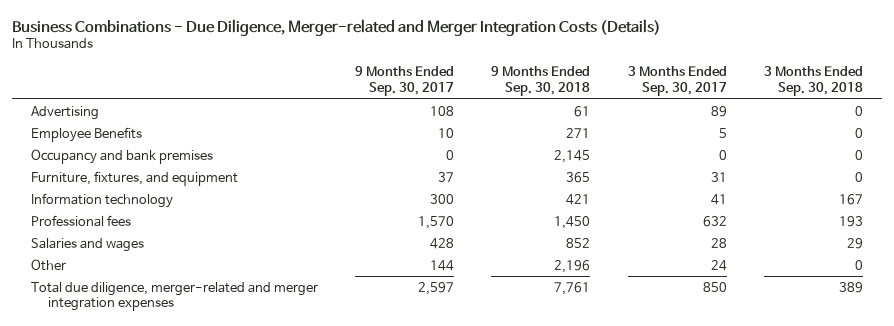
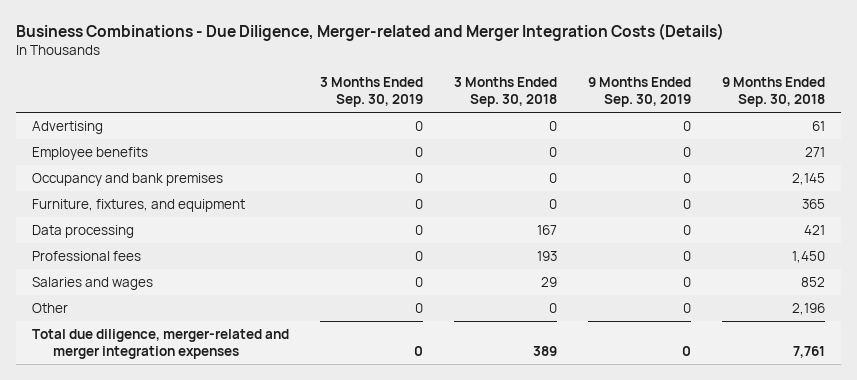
[355,66,455,97] 9 Months Ended Sep. 30, 2017 -> none
[627,66,727,97] 3 Months Ended Sep. 30, 2017 -> none
none -> [319,76,423,107] 3 Months Ended Sep. 30, 2019
none -> [588,76,692,107] 9 Months Ended Sep. 30, 2019
[31,126,143,142] Employee Benefits -> [31,146,148,160] Employee benefits
[31,192,174,208] Information technology -> [31,224,134,238] Data processing

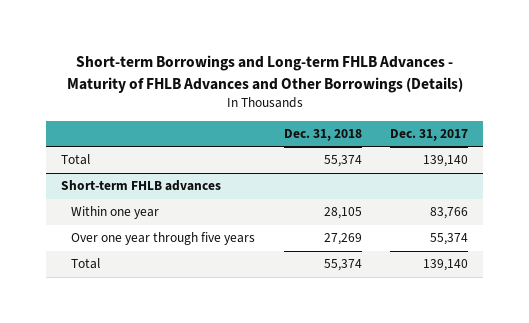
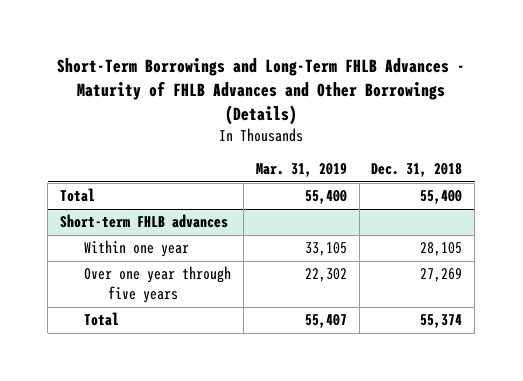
[66,55,463,93] Short-term Borrowings and Long-term FHLB Advances - Maturity of FHLB Advances and Other Borrowings (Details) -> [57,57,466,125] Short-Term Borrowings and Long-Term FHLB Advances - Maturity of FHLB Advances and Other Borrowings (Details)
[390,128,469,141] Dec. 31, 2017 -> none
none -> [255,163,347,178] Mar. 31, 2019
[323,155,362,168] 55,374 -> [420,190,463,205] 55,400

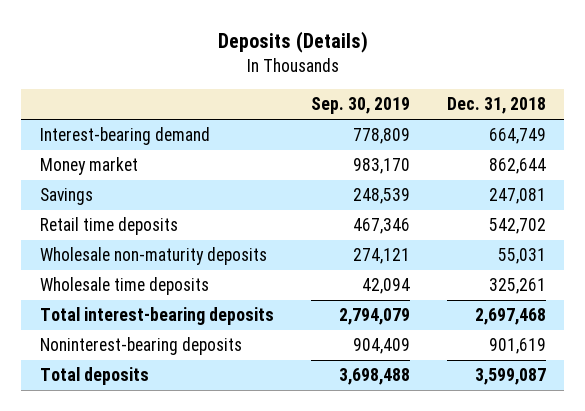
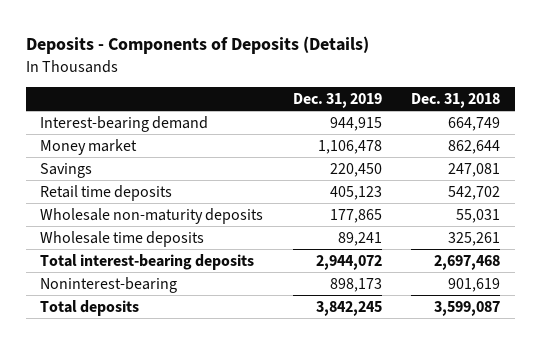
[217,31,368,54] Deposits (Details) -> [25,36,369,55] Deposits - Components of Deposits (Details)
[310,97,410,115] Sep. 30, 2019 -> none
none -> [292,93,382,109] Dec. 31, 2019
[39,337,242,356] Noninterest-bearing deposits -> [40,276,178,293] Noninterest-bearing

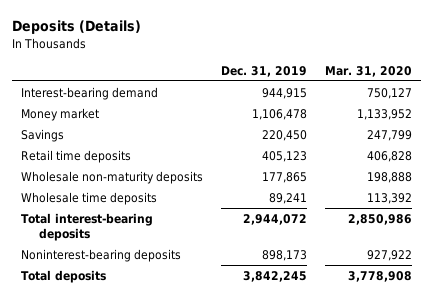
[25,36,369,55] Deposits - Components of Deposits (Details) -> [12,20,142,35] Deposits (Details)
[411,93,501,109] Dec. 31, 2018 -> none
none -> [324,65,412,77] Mar. 31, 2020
[40,276,178,293] Noninterest-bearing -> [20,248,181,262] Noninterest-bearing deposits

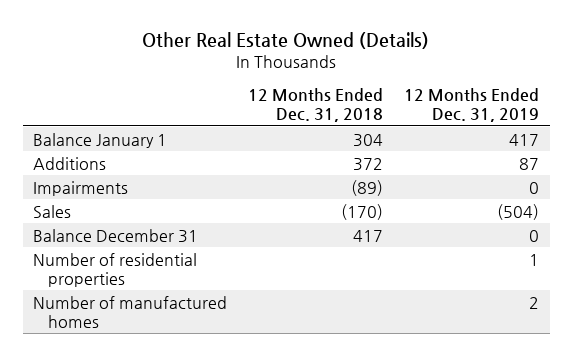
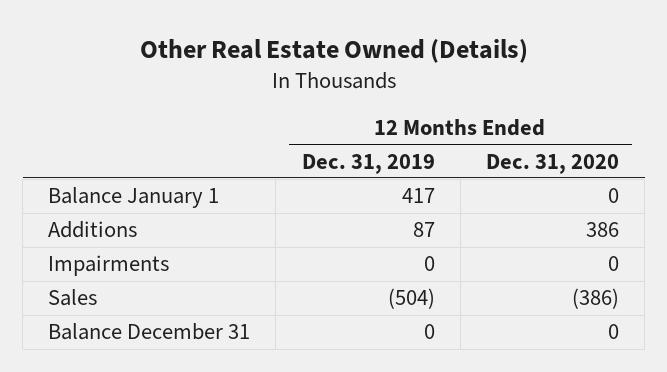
[248,88,384,123] 12 Months Ended Dec. 31, 2018 -> none
none -> [486,153,620,174] Dec. 31, 2020
[33,252,198,287] Number of residential properties -> none
[33,295,228,328] Number of manufactured homes -> none

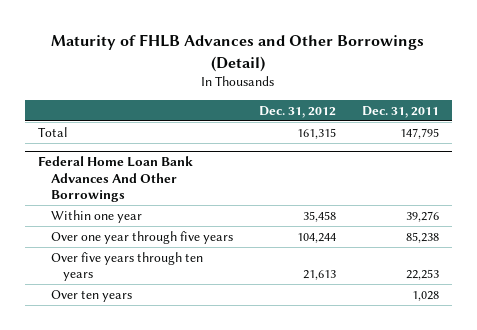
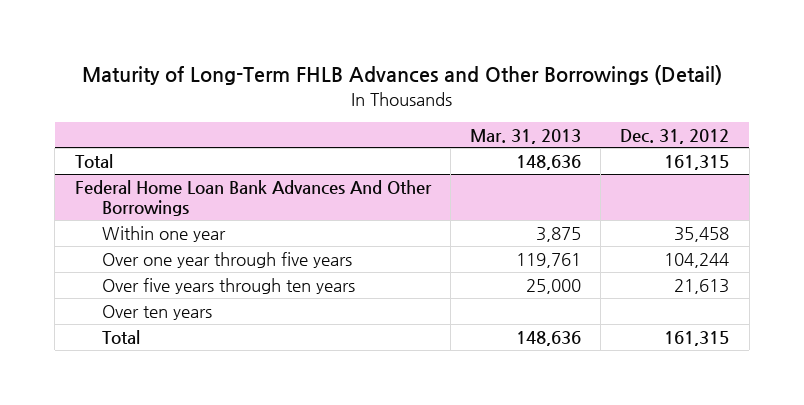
[51,34,425,72] Maturity of FHLB Advances and Other Borrowings (Detail) -> [81,65,722,86] Maturity of Long-Term FHLB Advances and Other Borrowings (Detail)
[361,105,439,118] Dec. 31, 2011 -> none
none -> [469,128,581,144] Mar. 31, 2013
none -> [101,329,140,344] Total

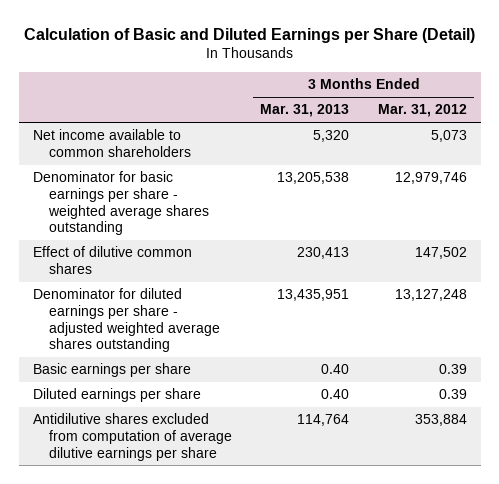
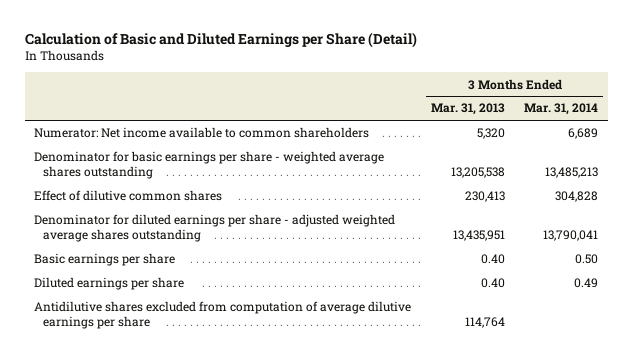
[377,104,467,118] Mar. 31, 2012 -> none
none -> [524,103,599,116] Mar. 31, 2014
[32,129,192,157] Net income available to common shareholders -> [34,127,370,139] Numerator: Net income available to common shareholders

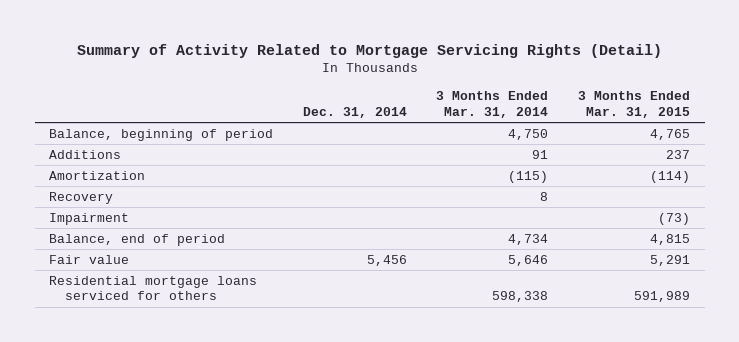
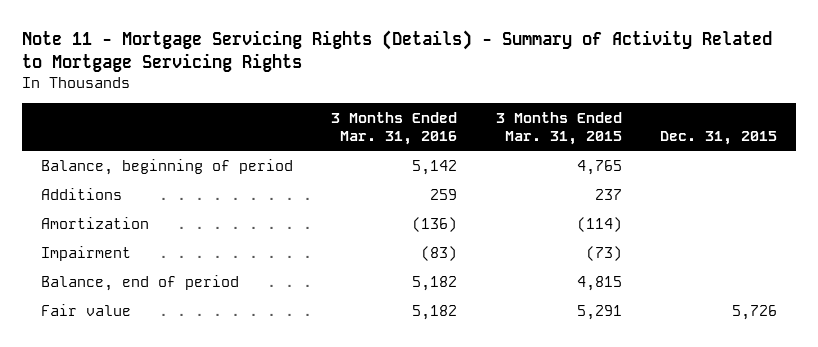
[76,43,662,58] Summary of Activity Related to Mortgage Servicing Rights (Detail) -> [21,30,772,73] Note 11 - Mortgage Servicing Rights (Details) - Summary of Activity Related to Mortgage Servicing Rights
[302,106,407,118] Dec. 31, 2014 -> none
[436,91,549,118] 3 Months Ended Mar. 31, 2014 -> none
none -> [331,112,458,146] 3 Months Ended Mar. 31, 2016
none -> [659,131,777,146] Dec. 31, 2015
[49,191,114,204] Recovery -> none
[49,275,258,301] Residential mortgage loans serviced for others -> none

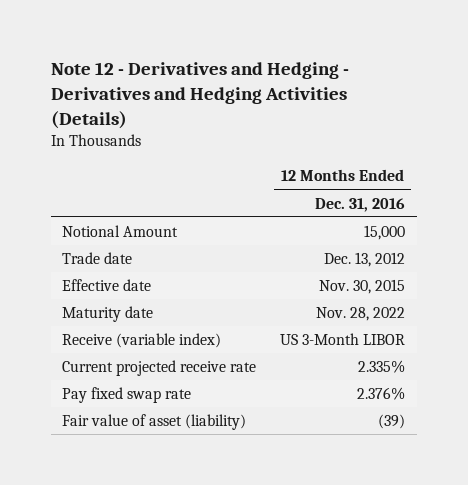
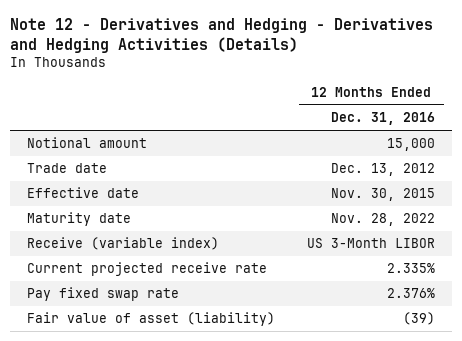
[62,225,179,238] Notional Amount -> [26,137,147,149] Notional amount

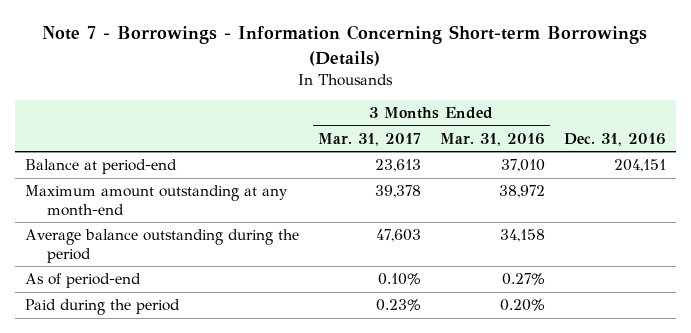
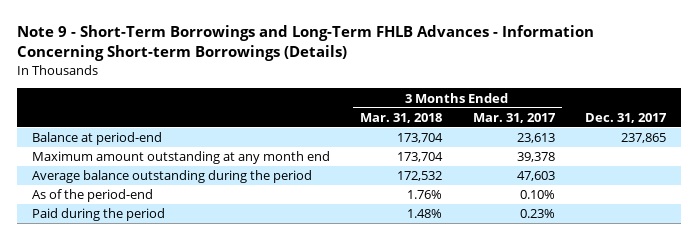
[42,25,648,66] Note 7 - Borrowings - Information Concerning Short-term Borrowings (Details) -> [16,25,594,62] Note 9 - Short-Term Borrowings and Long-Term FHLB Advances - Information Concerning Short-term Borrowings (Details)
[439,133,545,147] Mar. 31, 2016 -> none
[564,133,667,147] Dec. 31, 2016 -> none
none -> [360,112,443,123] Mar. 31, 2018
none -> [584,112,667,123] Dec. 31, 2017
[24,185,288,217] Maximum amount outstanding at any month-end -> [31,151,330,165] Maximum amount outstanding at any month end
[24,273,141,289] As of period-end -> [31,189,153,203] As of the period-end

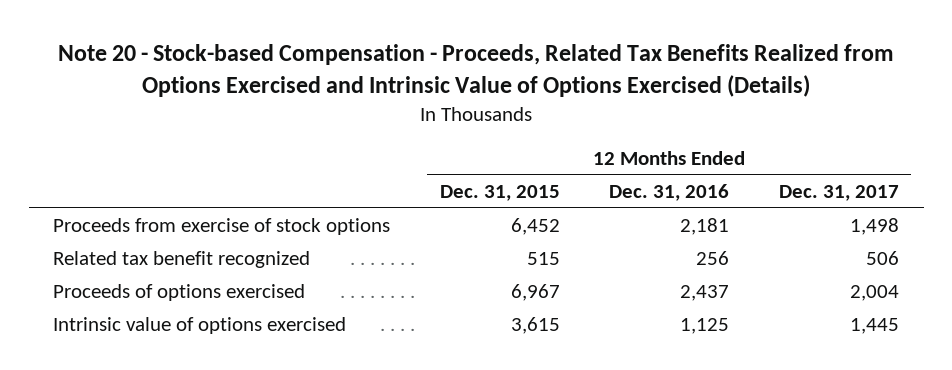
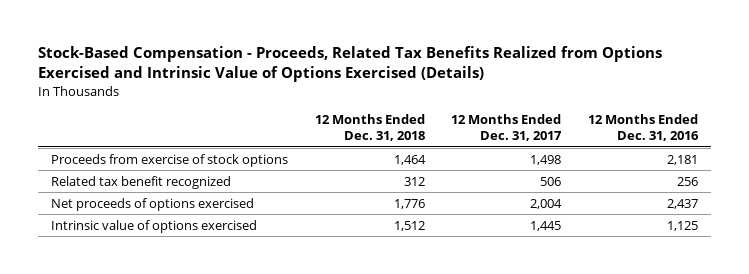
[58,43,895,97] Note 20 - Stock-based Compensation - Proceeds, Related Tax Benefits Realized from Options Exercised and Intrinsic Value of Options Exercised (Details) -> [37,46,662,83] Stock-Based Compensation - Proceeds, Related Tax Benefits Realized from Options Exercised and Intrinsic Value of Options Exercised (Details)
[439,184,560,201] Dec. 31, 2015 -> none
none -> [314,114,425,142] 12 Months Ended Dec. 31, 2018
[53,284,306,302] Proceeds of options exercised -> [51,197,255,211] Net proceeds of options exercised

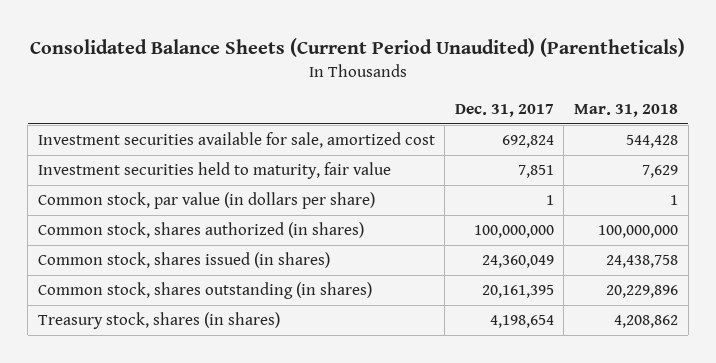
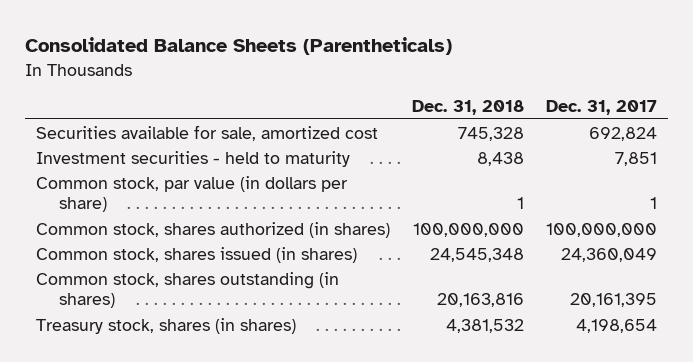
[29,38,685,58] Consolidated Balance Sheets (Current Period Unaudited) (Parentheticals) -> [25,37,453,56] Consolidated Balance Sheets (Parentheticals)
[574,104,679,118] Mar. 31, 2018 -> none
none -> [412,99,525,115] Dec. 31, 2018
[37,132,435,149] Investment securities available for sale, amortized cost -> [36,124,379,141] Securities available for sale, amortized cost
[37,162,391,180] Investment securities held to maturity, fair value -> [36,150,351,167] Investment securities - held to maturity

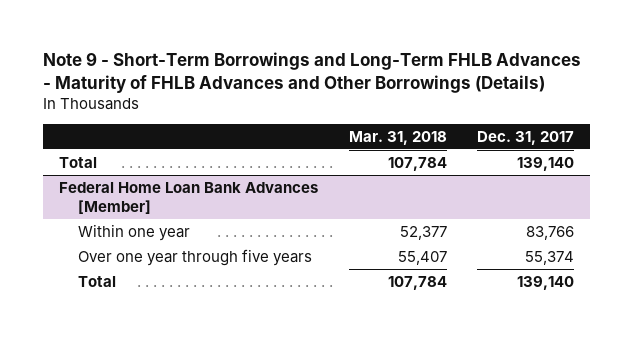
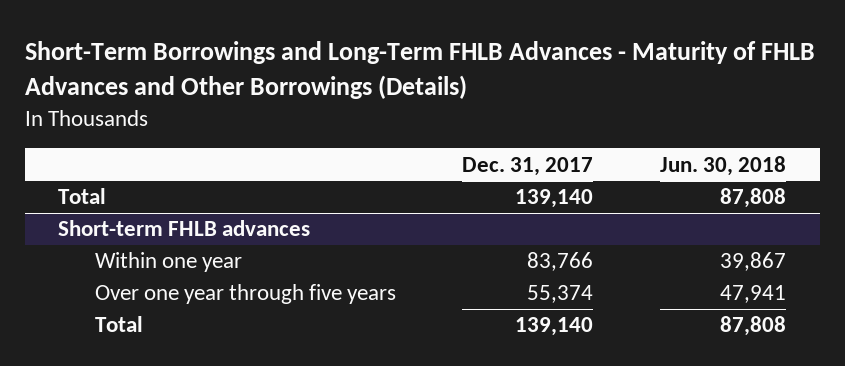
[43,52,582,94] Note 9 - Short-Term Borrowings and Long-Term FHLB Advances - Maturity of FHLB Advances and Other Borrowings (Details) -> [25,41,816,100] Short-Term Borrowings and Long-Term FHLB Advances - Maturity of FHLB Advances and Other Borrowings (Details)
[348,130,447,145] Mar. 31, 2018 -> none
none -> [660,155,787,176] Jun. 30, 2018
[58,181,318,214] Federal Home Loan Bank Advances [Member] -> [58,220,311,237] Short-term FHLB advances

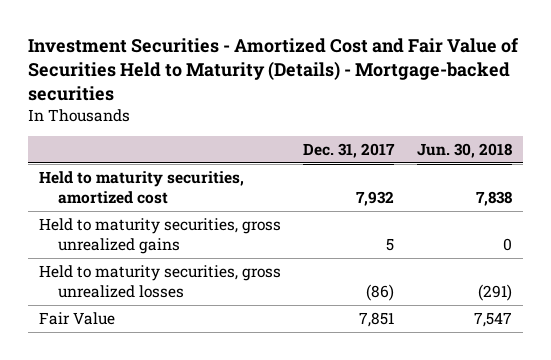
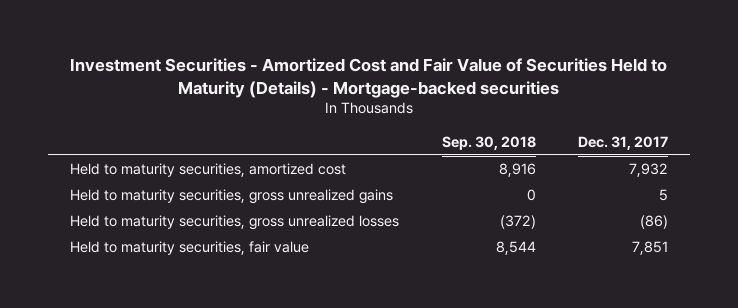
[416,143,512,159] Jun. 30, 2018 -> none
none -> [441,135,536,150] Sep. 30, 2018
[38,311,115,325] Fair Value -> [69,241,309,256] Held to maturity securities, fair value

